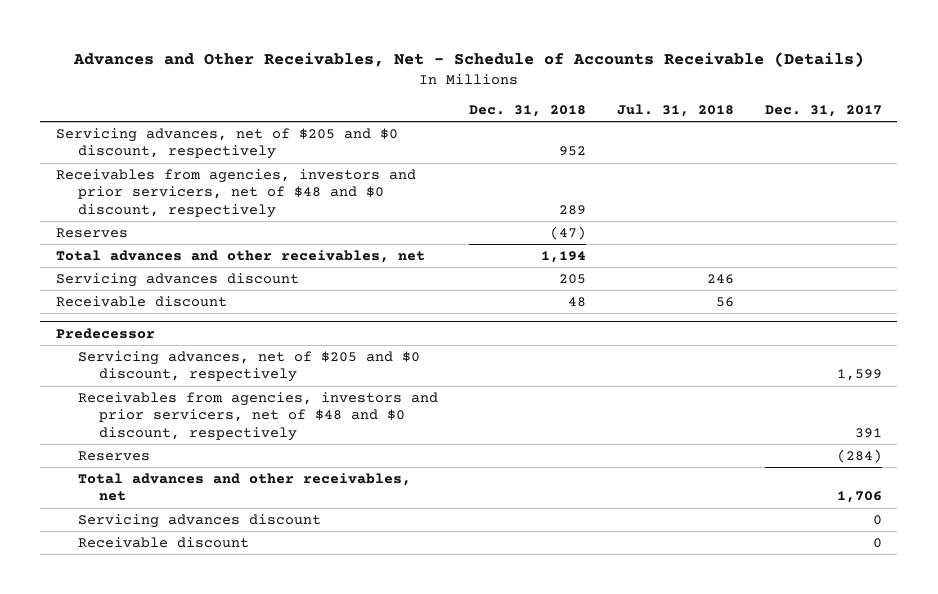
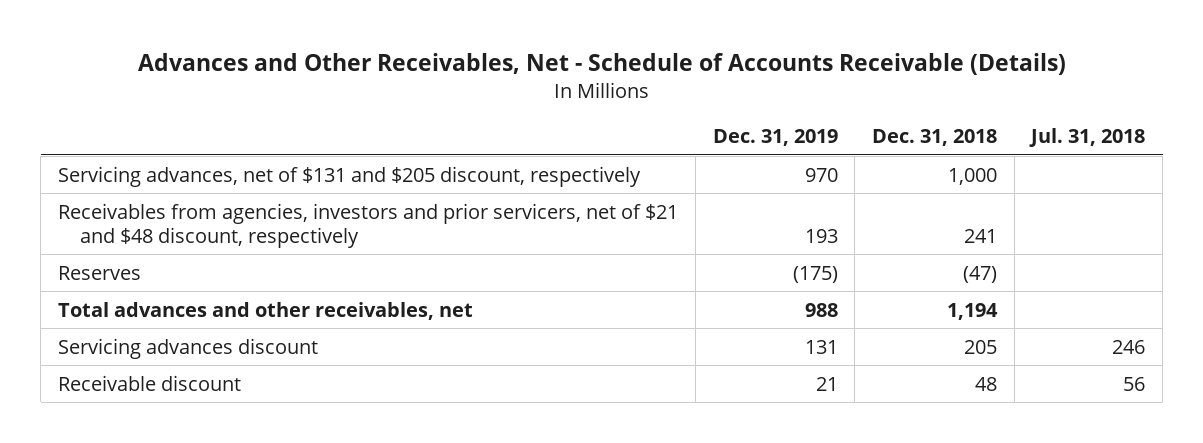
[764,105,882,118] Dec. 31, 2017 -> none
none -> [712,129,838,147] Dec. 31, 2019
[55,127,398,160] Servicing advances, net of $205 and $0 discount, respectively -> [58,165,642,187] Servicing advances, net of $131 and $205 discount, respectively
[558,146,586,157] 952 -> [947,167,997,185] 1,000
[55,168,416,219] Receivables from agencies, investors and prior servicers, net of $48 and $0 discount, respectively -> [58,202,679,248] Receivables from agencies, investors and prior servicers, net of $21 and $48 discount, respectively
[558,205,586,216] 289 -> [963,228,997,243] 241
[55,327,155,339] Predecessor -> none
[77,350,420,383] Servicing advances, net of $205 and $0 discount, respectively -> none
[77,391,438,442] Receivables from agencies, investors and prior servicers, net of $48 and $0 discount, respectively -> none
[77,450,150,461] Reserves -> none
[77,472,411,502] Total advances and other receivables, net -> none
[77,513,321,528] Servicing advances discount -> none
[77,536,249,548] Receivable discount -> none

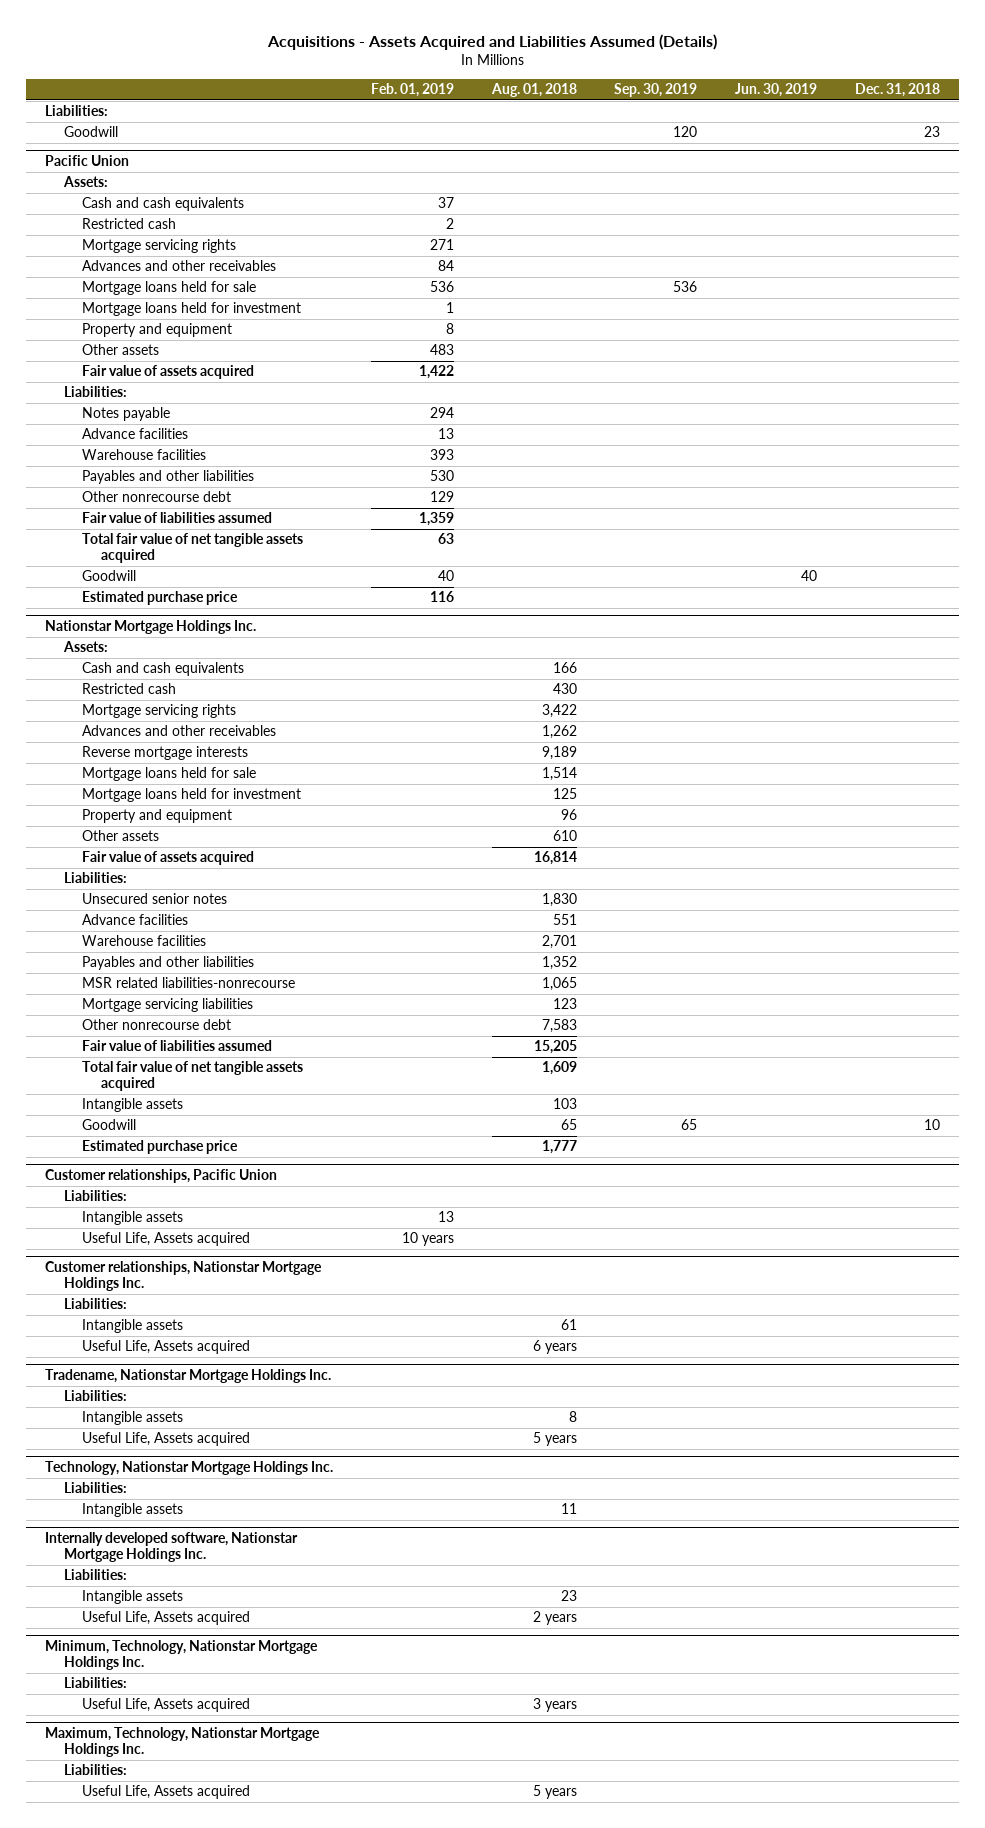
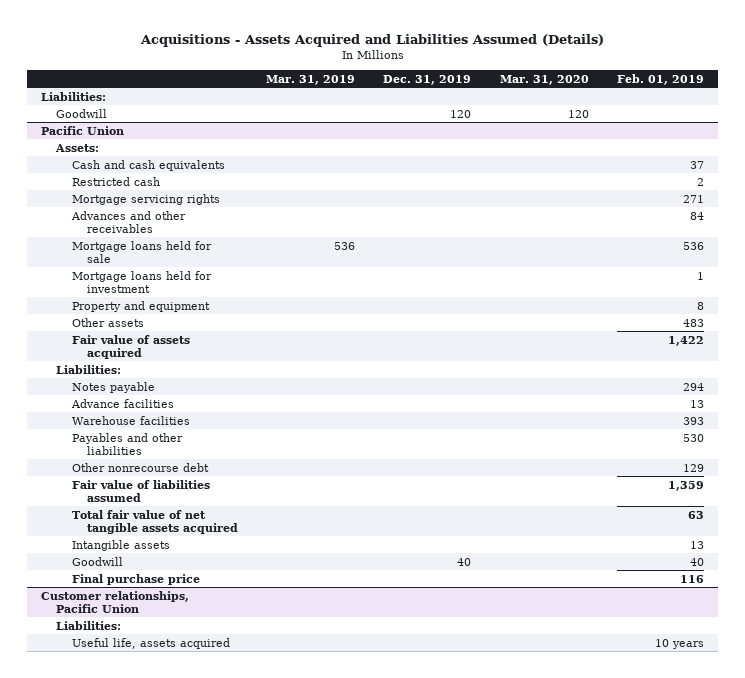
[490,83,577,98] Aug. 01, 2018 -> none
[614,83,698,98] Sep. 30, 2019 -> none
[735,83,818,98] Jun. 30, 2019 -> none
[855,83,941,98] Dec. 31, 2018 -> none
none -> [265,74,355,85] Mar. 31, 2019
none -> [383,74,472,85] Dec. 31, 2019
none -> [499,74,589,85] Mar. 31, 2020
none -> [71,539,170,551] Intangible assets
[44,620,256,635] Nationstar Mortgage Holdings Inc. -> none
[62,641,108,653] Assets: -> none
[82,662,245,677] Cash and cash equivalents -> none
[82,683,177,695] Restricted cash -> none
[82,704,237,719] Mortgage servicing rights -> none
[82,725,277,737] Advances and other receivables -> none
[82,746,249,761] Reverse mortgage interests -> none
[82,767,257,782] Mortgage loans held for sale -> none
[82,788,302,803] Mortgage loans held for investment -> none
[82,809,233,824] Property and equipment -> none
[82,830,160,842] Other assets -> none
[82,851,255,866] Fair value of assets acquired -> none
[63,872,127,884] Liabilities: -> none
[82,893,228,905] Unsecured senior notes -> none
[82,914,189,926] Advance facilities -> none
[82,935,207,947] Warehouse facilities -> none
[82,956,255,971] Payables and other liabilities -> none
[82,977,296,989] MSR related liabilities-nonrecourse -> none
[82,998,254,1013] Mortgage servicing liabilities -> none
[82,1019,232,1031] Other nonrecourse debt -> none
[82,1040,273,1052] Fair value of liabilities assumed -> none
[82,1061,304,1092] Total fair value of net tangible assets acquired -> none
[82,1098,184,1113] Intangible assets -> none
[82,1119,137,1131] Goodwill -> none
[82,1140,239,1155] Estimated purchase price -> none
[82,591,239,606] Estimated purchase price -> [71,573,200,585] Final purchase price
[82,1211,184,1226] Intangible assets -> none
[44,1261,322,1292] Customer relationships, Nationstar Mortgage Holdings Inc. -> none
[63,1298,127,1310] Liabilities: -> none
[82,1319,184,1334] Intangible assets -> none
[82,1340,251,1355] Useful Life, Assets acquired -> none
[44,1369,331,1384] Tradename, Nationstar Mortgage Holdings Inc. -> none
[63,1390,127,1402] Liabilities: -> none
[82,1411,184,1426] Intangible assets -> none
[82,1432,251,1447] Useful Life, Assets acquired -> none
[44,1461,333,1476] Technology, Nationstar Mortgage Holdings Inc. -> none
[63,1482,127,1494] Liabilities: -> none
[82,1503,184,1518] Intangible assets -> none
[44,1532,298,1563] Internally developed software, Nationstar Mortgage Holdings Inc. -> none
[63,1569,127,1581] Liabilities: -> none
[82,1590,184,1605] Intangible assets -> none
[82,1611,251,1626] Useful Life, Assets acquired -> none
[44,1640,318,1671] Minimum, Technology, Nationstar Mortgage Holdings Inc. -> none
[63,1677,127,1689] Liabilities: -> none
[82,1698,251,1713] Useful Life, Assets acquired -> none
[44,1727,320,1758] Maximum, Technology, Nationstar Mortgage Holdings Inc. -> none
[63,1764,127,1776] Liabilities: -> none
[82,1785,251,1800] Useful Life, Assets acquired -> none
[82,1232,251,1247] Useful Life, Assets acquired -> [71,637,230,649] Useful life, assets acquired

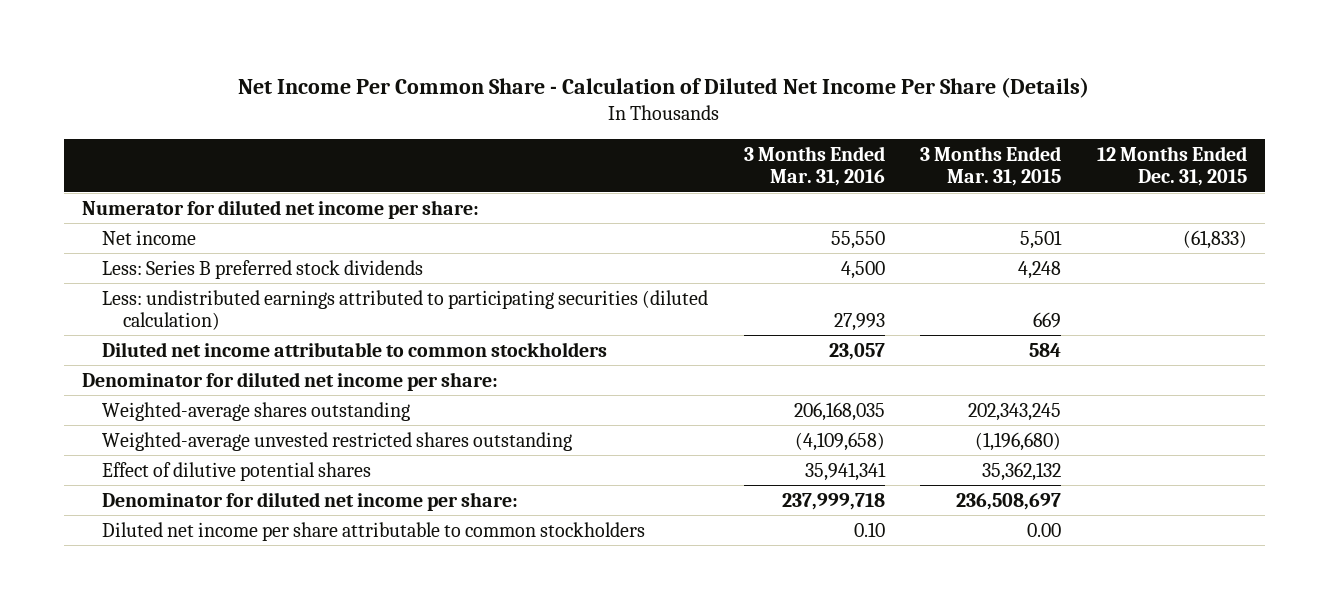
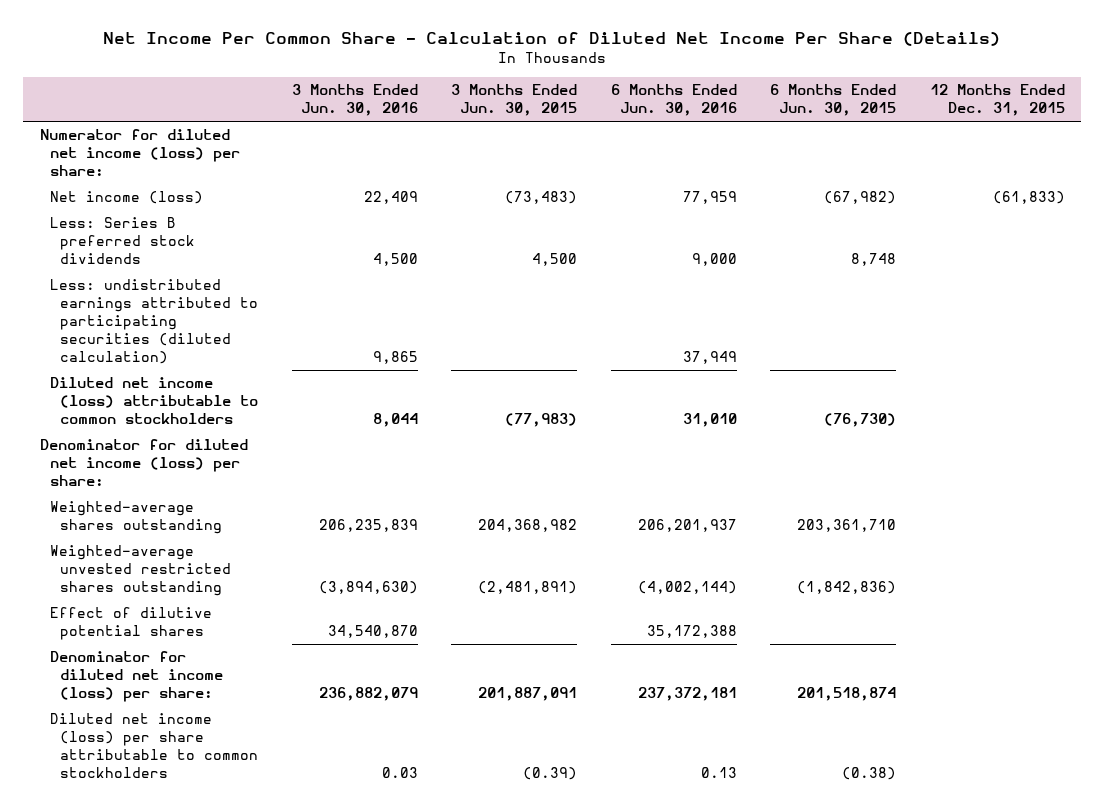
[743,145,885,187] 3 Months Ended Mar. 31, 2016 -> none
[920,145,1062,187] 3 Months Ended Mar. 31, 2015 -> none
none -> [291,84,418,117] 3 Months Ended Jun. 30, 2016
none -> [451,84,578,117] 3 Months Ended Jun. 30, 2015
none -> [610,84,737,117] 6 Months Ended Jun. 30, 2016
none -> [770,84,897,117] 6 Months Ended Jun. 30, 2015
[81,199,479,219] Numerator for diluted net income per share: -> [39,129,240,177] Numerator for diluted net income (loss) per share:
[102,229,197,245] Net income -> [49,191,203,205] Net income (loss)
[102,341,608,357] Diluted net income attributable to common stockholders -> [49,377,259,425] Diluted net income (loss) attributable to common stockholders
[81,371,498,391] Denominator for diluted net income per share: -> [39,439,248,487] Denominator for diluted net income (loss) per share:
[102,491,519,511] Denominator for diluted net income per share: -> [49,651,224,703] Denominator for diluted net income (loss) per share:
[102,521,646,541] Diluted net income per share attributable to common stockholders -> [49,713,259,779] Diluted net income (loss) per share attributable to common stockholders

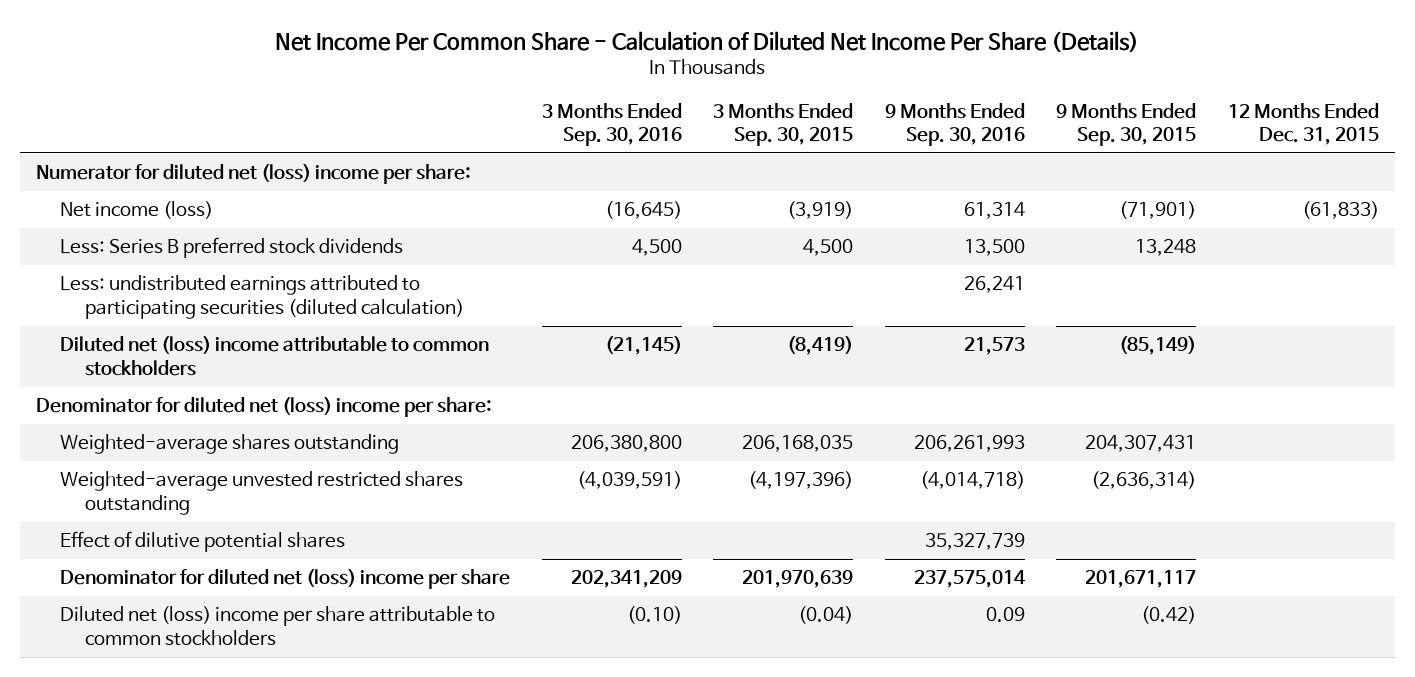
[291,84,418,117] 3 Months Ended Jun. 30, 2016 -> none
[451,84,578,117] 3 Months Ended Jun. 30, 2015 -> none
[610,84,737,117] 6 Months Ended Jun. 30, 2016 -> none
[770,84,897,117] 6 Months Ended Jun. 30, 2015 -> none
none -> [541,102,682,147] 3 Months Ended Sep. 30, 2016
none -> [713,102,854,147] 3 Months Ended Sep. 30, 2015
none -> [884,102,1025,147] 9 Months Ended Sep. 30, 2016
none -> [1056,102,1197,147] 9 Months Ended Sep. 30, 2015
[39,129,240,177] Numerator for diluted net income (loss) per share: -> [35,164,471,185] Numerator for diluted net (loss) income per share:
[49,377,259,425] Diluted net income (loss) attributable to common stockholders -> [60,336,490,376] Diluted net (loss) income attributable to common stockholders
[39,439,248,487] Denominator for diluted net income (loss) per share: -> [35,397,492,418] Denominator for diluted net (loss) income per share:
[49,651,224,703] Denominator for diluted net income (loss) per share: -> [60,569,511,590] Denominator for diluted net (loss) income per share
[49,713,259,779] Diluted net income (loss) per share attributable to common stockholders -> [60,606,496,646] Diluted net (loss) income per share attributable to common stockholders

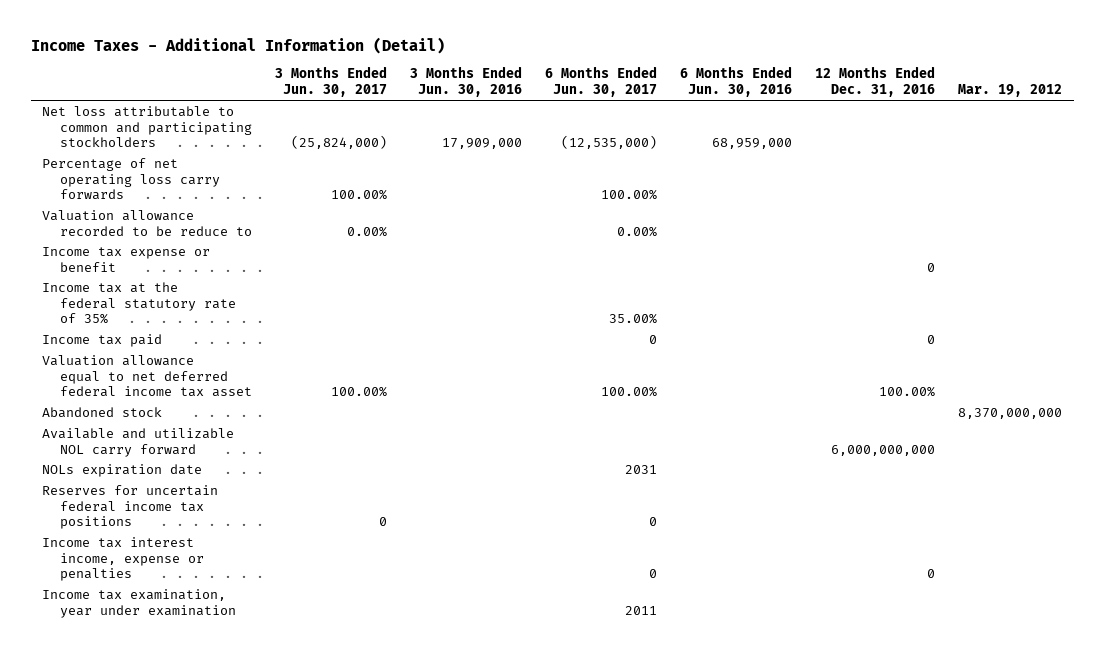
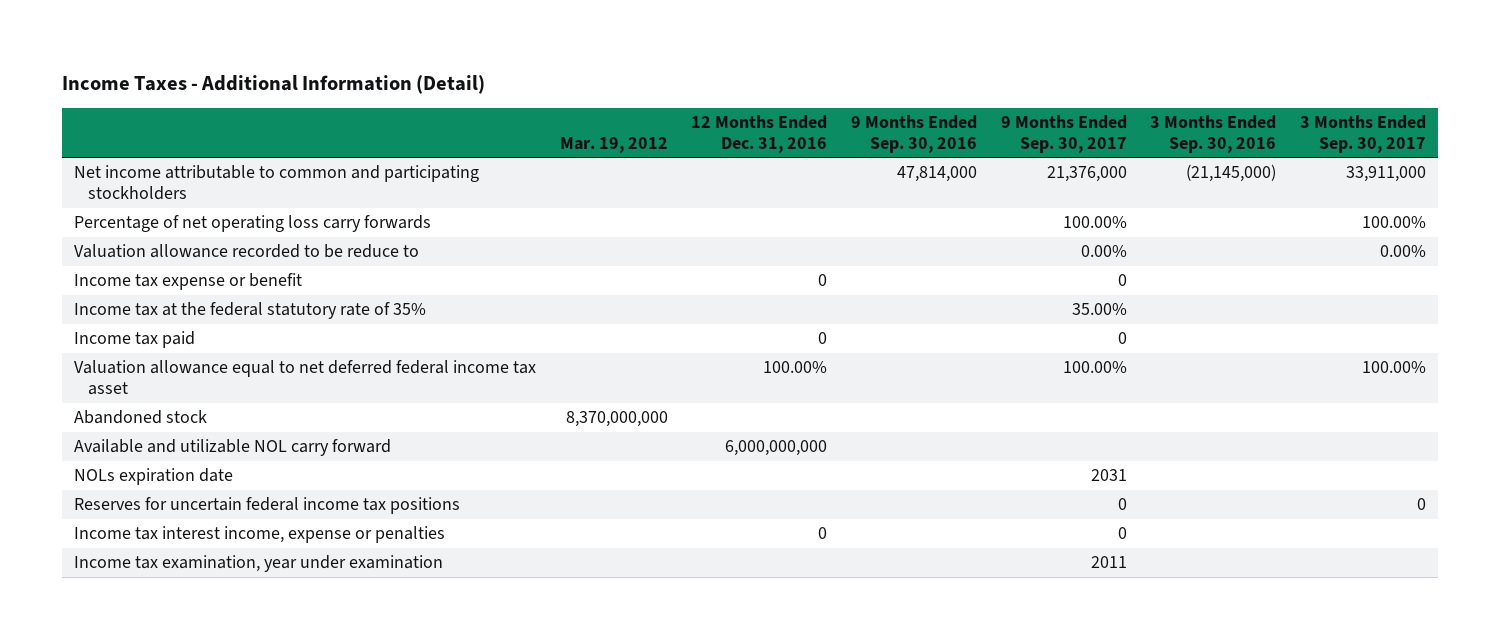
[275,66,388,98] 3 Months Ended Jun. 30, 2017 -> none
[410,66,523,98] 3 Months Ended Jun. 30, 2016 -> none
[545,66,658,98] 6 Months Ended Jun. 30, 2017 -> none
[680,66,793,98] 6 Months Ended Jun. 30, 2016 -> none
none -> [851,114,978,153] 9 Months Ended Sep. 30, 2016
none -> [1000,114,1127,153] 9 Months Ended Sep. 30, 2017
none -> [1150,114,1277,153] 3 Months Ended Sep. 30, 2016
none -> [1299,114,1426,153] 3 Months Ended Sep. 30, 2017
[42,105,253,148] Net loss attributable to common and participating stockholders -> [74,165,480,201] Net income attributable to common and participating stockholders

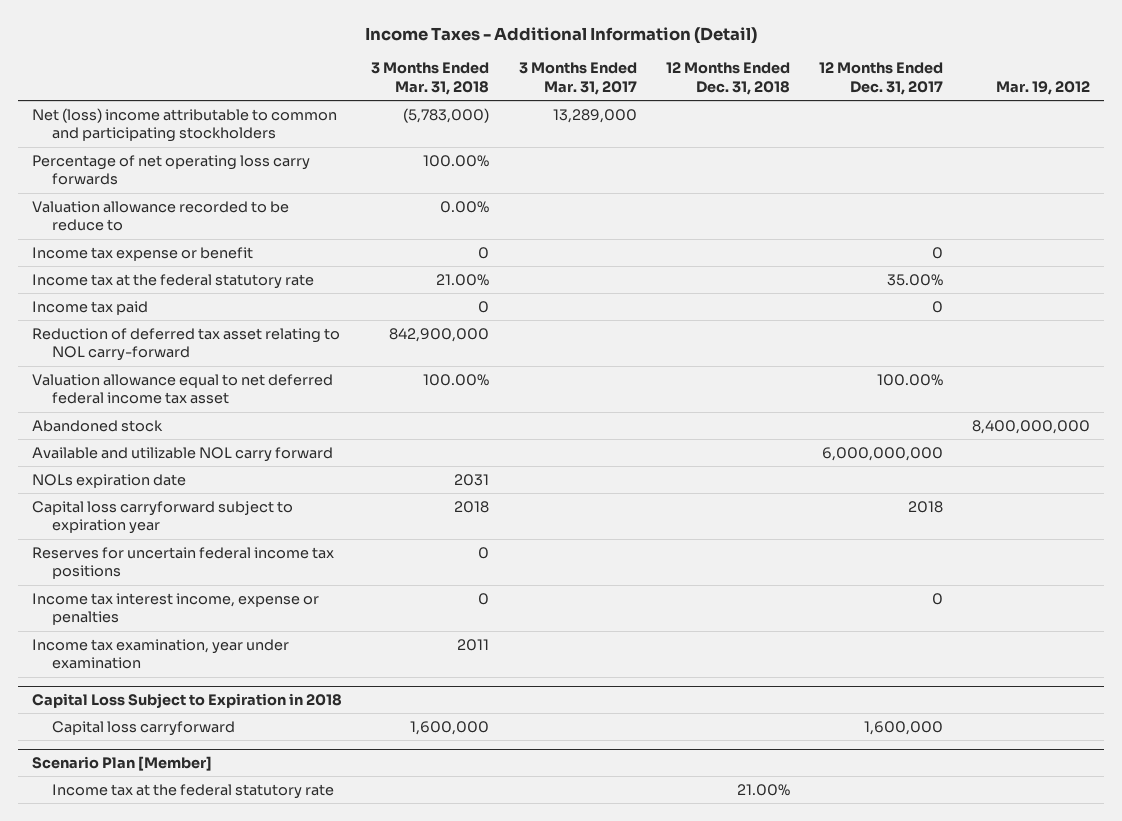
[691,114,828,153] 12 Months Ended Dec. 31, 2016 -> none
[851,114,978,153] 9 Months Ended Sep. 30, 2016 -> none
[1000,114,1127,153] 9 Months Ended Sep. 30, 2017 -> none
[1150,114,1277,153] 3 Months Ended Sep. 30, 2016 -> none
[1299,114,1426,153] 3 Months Ended Sep. 30, 2017 -> none
none -> [371,62,490,95] 3 Months Ended Mar. 31, 2018
none -> [518,62,637,95] 3 Months Ended Mar. 31, 2017
none -> [665,62,790,95] 12 Months Ended Dec. 31, 2018
none -> [818,62,943,95] 12 Months Ended Dec. 31, 2017
[74,165,480,201] Net income attributable to common and participating stockholders -> [32,107,338,143] Net (loss) income attributable to common and participating stockholders
[74,302,427,320] Income tax at the federal statutory rate of 35% -> [32,273,315,289] Income tax at the federal statutory rate
none -> [32,327,341,362] Reduction of deferred tax asset relating to NOL carry-forward
[565,411,668,428] 8,370,000,000 -> [971,419,1090,434] 8,400,000,000
none -> [32,500,294,535] Capital loss carryforward subject to expiration year
none -> [32,693,343,709] Capital Loss Subject to Expiration in 2018
none -> [51,720,235,736] Capital loss carryforward
none -> [32,756,213,772] Scenario Plan [Member]
none -> [51,783,334,799] Income tax at the federal statutory rate

